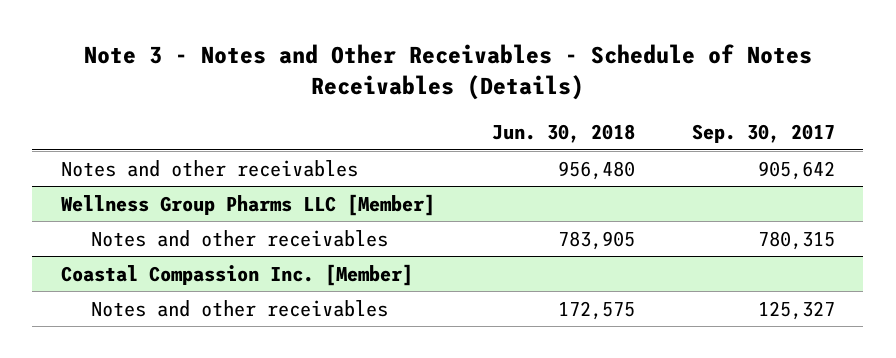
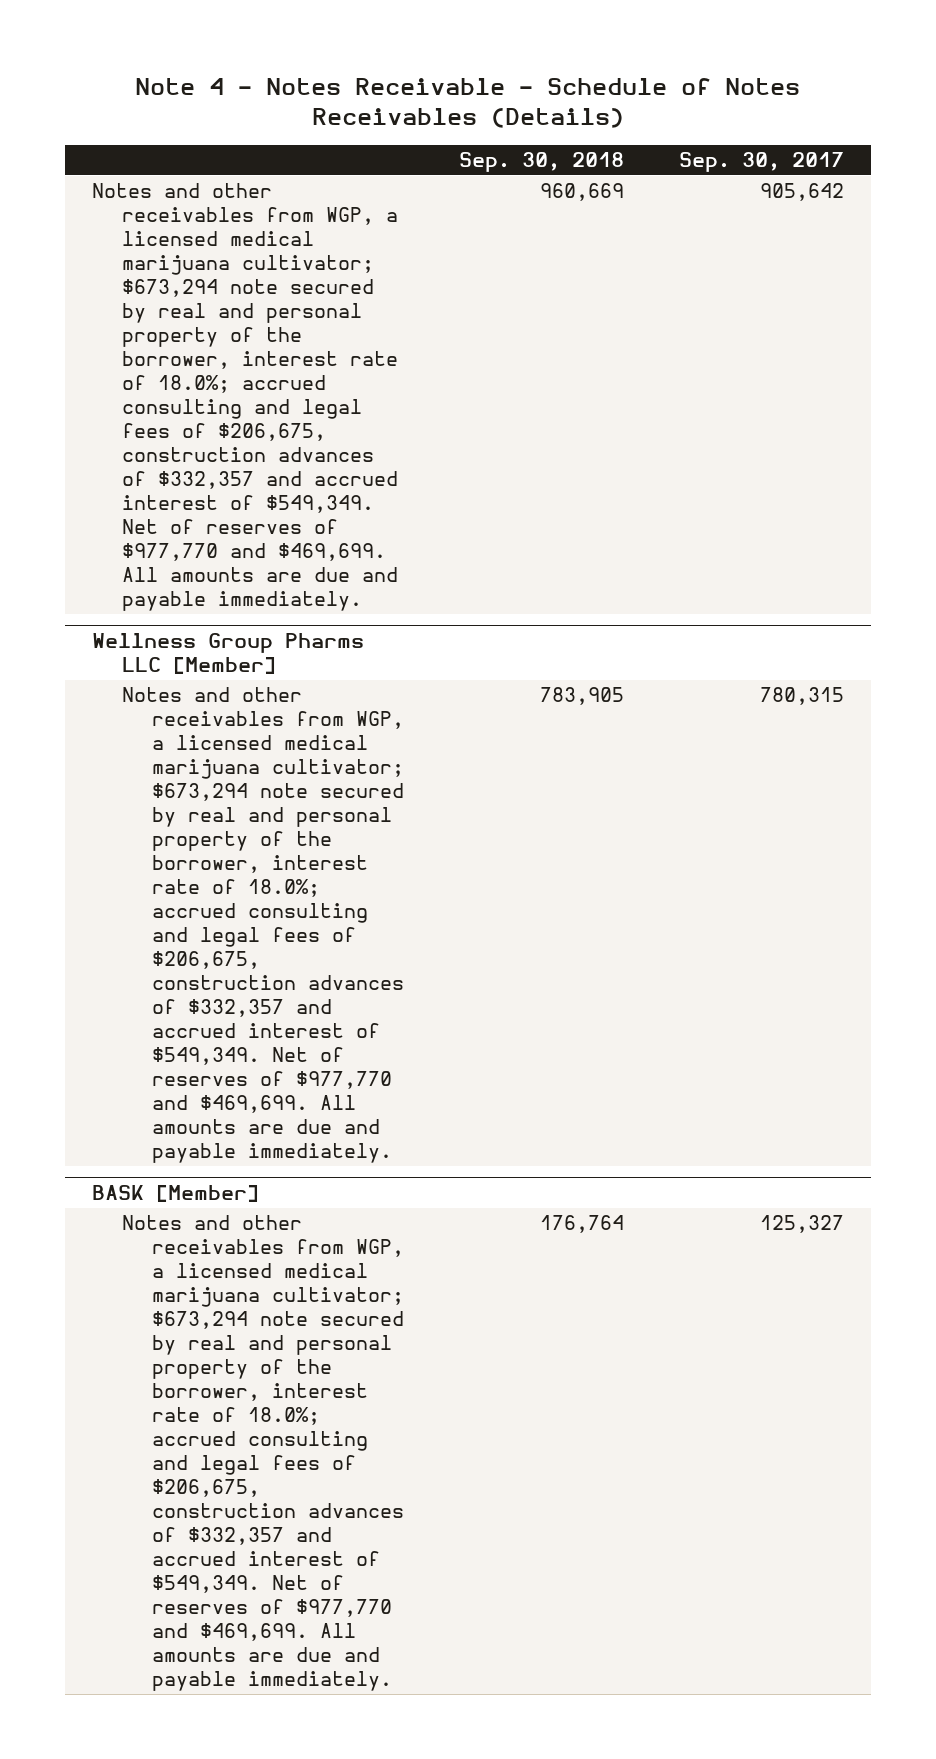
[83,44,812,101] Note 3 - Notes and Other Receivables - Schedule of Notes Receivables (Details) -> [134,77,800,129] Note 4 - Notes Receivable - Schedule of Notes Receivables (Details)
[491,124,635,144] Jun. 30, 2018 -> none
none -> [458,152,624,173] Sep. 30, 2018
[60,159,358,177] Notes and other receivables -> [92,183,399,612] Notes and other receivables from WGP, a licensed medical marijuana cultivator; $673,294 note secured by real and personal property of the borrower, interest rate of 18.0%; accrued consulting and legal fees of $206,675, construction advances of $332,357 and accrued interest of $549,349. Net of reserves of $977,770 and $469,699. All amounts are due and payable immediately.
[60,263,413,286] Coastal Compassion Inc. [Member] -> none
[90,229,388,247] Notes and other receivables -> [122,687,405,1164] Notes and other receivables from WGP, a licensed medical marijuana cultivator; $673,294 note secured by real and personal property of the borrower, interest rate of 18.0%; accrued consulting and legal fees of $206,675, construction advances of $332,357 and accrued interest of $549,349. Net of reserves of $977,770 and $469,699. All amounts are due and payable immediately.
none -> [92,1185,260,1203] BASK [Member]
[90,299,388,317] Notes and other receivables -> [122,1215,405,1692] Notes and other receivables from WGP, a licensed medical marijuana cultivator; $673,294 note secured by real and personal property of the borrower, interest rate of 18.0%; accrued consulting and legal fees of $206,675, construction advances of $332,357 and accrued interest of $549,349. Net of reserves of $977,770 and $469,699. All amounts are due and payable immediately.

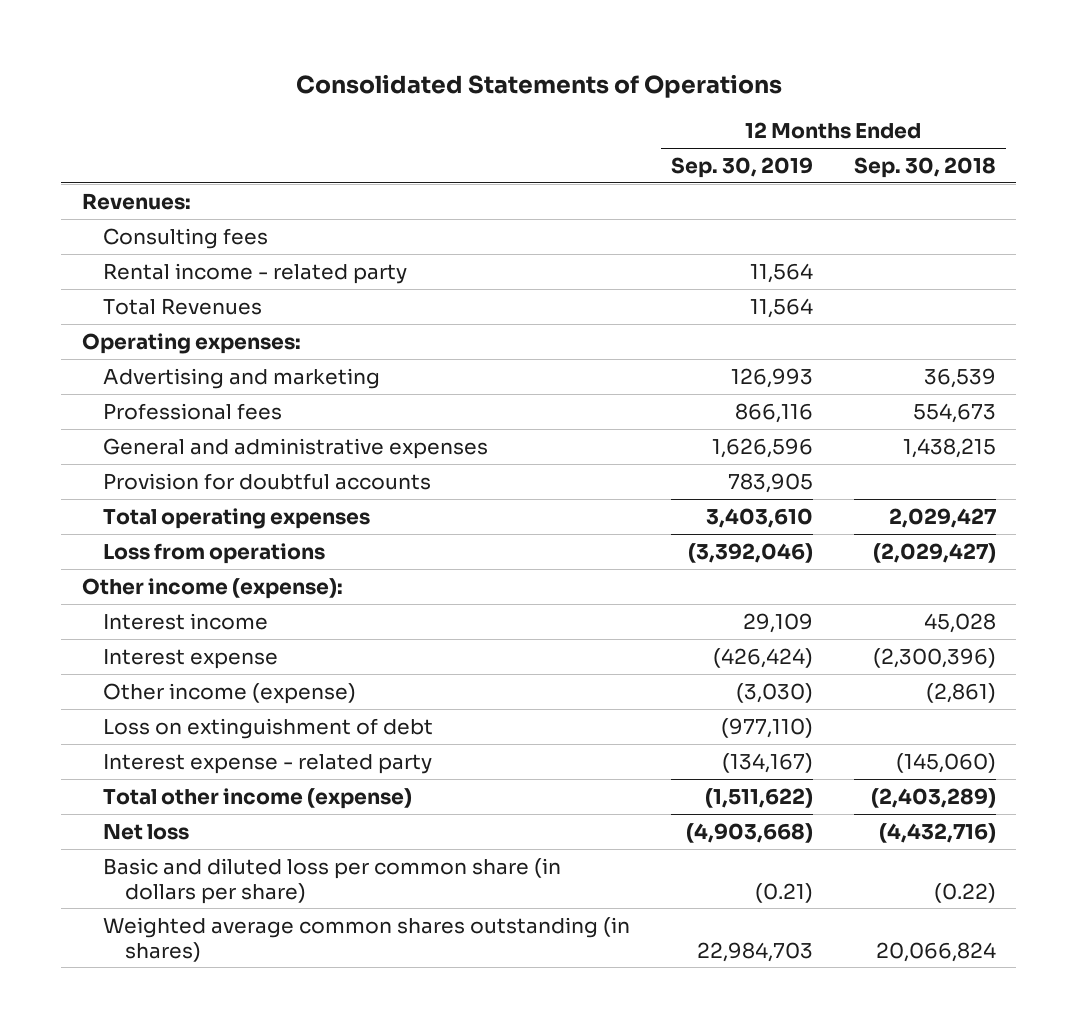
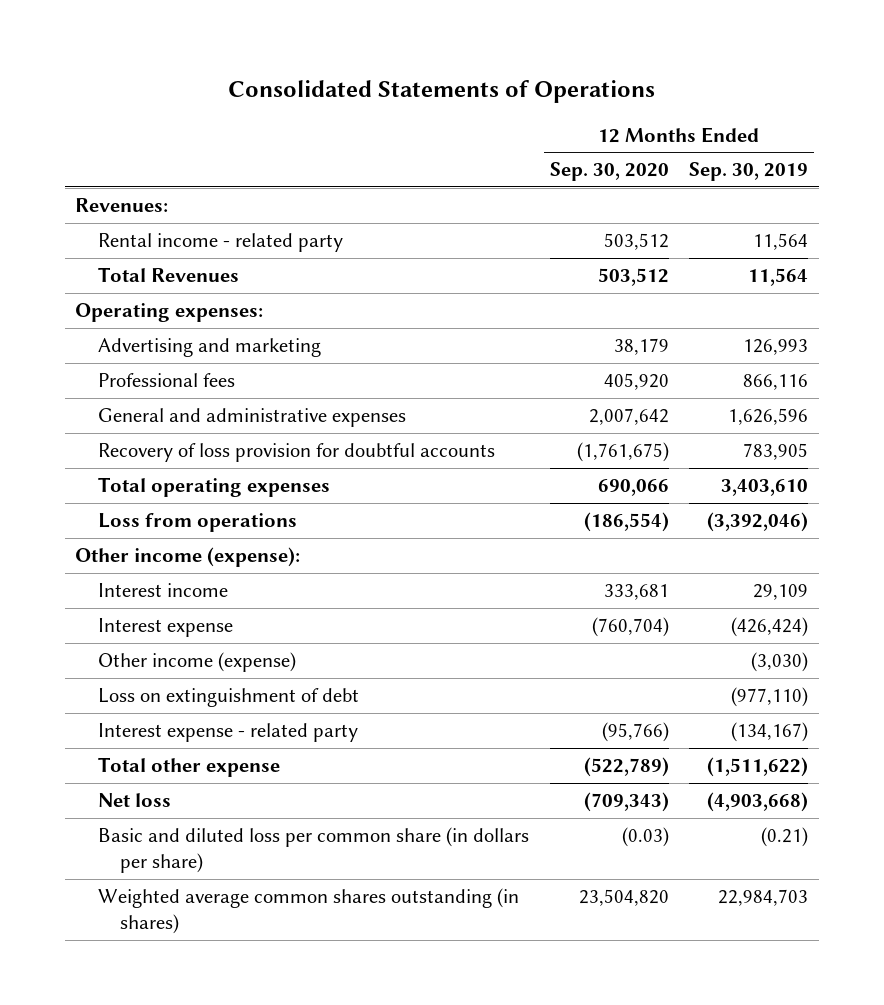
[853,157,996,179] Sep. 30, 2018 -> none
none -> [549,162,669,182] Sep. 30, 2020
[103,227,269,249] Consulting fees -> none
[103,472,432,490] Provision for doubtful accounts -> [97,443,495,463] Recovery of loss provision for doubtful accounts
[103,787,413,809] Total other income (expense) -> [97,757,280,778] Total other expense

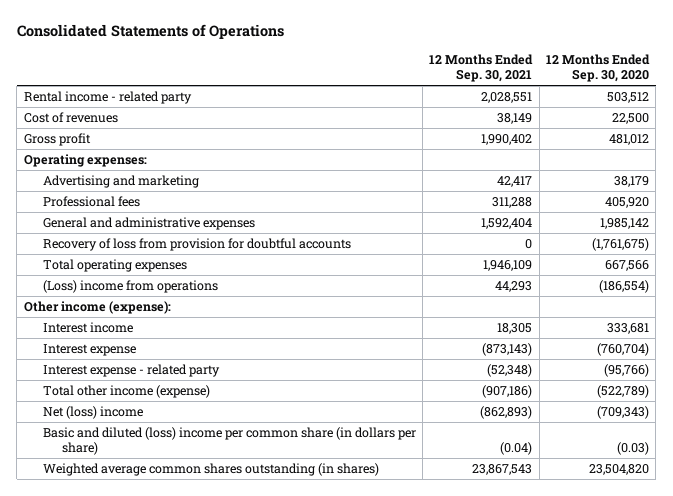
[689,162,809,182] Sep. 30, 2019 -> none
none -> [429,54,534,83] 12 Months Ended Sep. 30, 2021
[75,198,169,213] Revenues: -> none
[97,267,239,283] Total Revenues -> none
none -> [23,112,118,124] Cost of revenues
none -> [23,133,91,147] Gross profit
[588,408,669,426] 2,007,642 -> [600,218,650,230] 1,985,142
[97,443,495,463] Recovery of loss provision for doubtful accounts -> [42,238,351,252] Recovery of loss from provision for doubtful accounts
[597,479,669,497] 690,066 -> [605,260,650,272] 667,566
[97,513,297,533] Loss from operations -> [42,280,218,294] (Loss) income from operations
[97,652,296,673] Other income (expense) -> none
[97,688,359,708] Loss on extinguishment of debt -> none
[97,757,280,778] Total other expense -> [42,385,210,399] Total other income (expense)
[97,793,171,808] Net loss -> [42,406,143,420] Net (loss) income
[97,827,529,874] Basic and diluted loss per common share (in dollars per share) -> [42,427,416,456] Basic and diluted (loss) income per common share (in dollars per share)

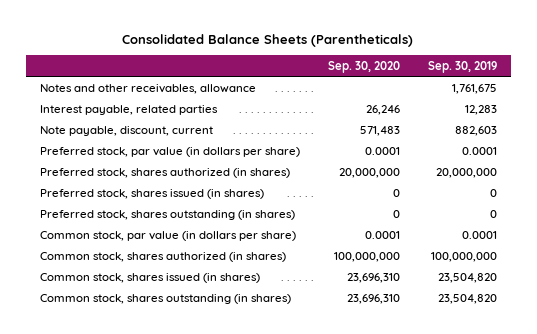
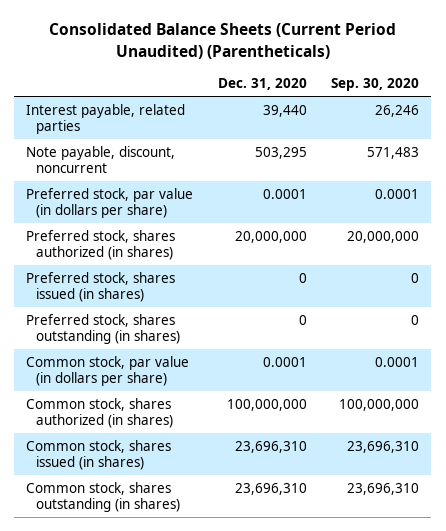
[122,33,414,47] Consolidated Balance Sheets (Parentheticals) -> [48,23,396,59] Consolidated Balance Sheets (Current Period Unaudited) (Parentheticals)
[427,60,497,73] Sep. 30, 2019 -> none
none -> [217,78,307,91] Dec. 31, 2020
[39,83,256,94] Notes and other receivables, allowance -> none
[39,125,213,136] Note payable, discount, current -> [26,145,176,174] Note payable, discount, noncurrent

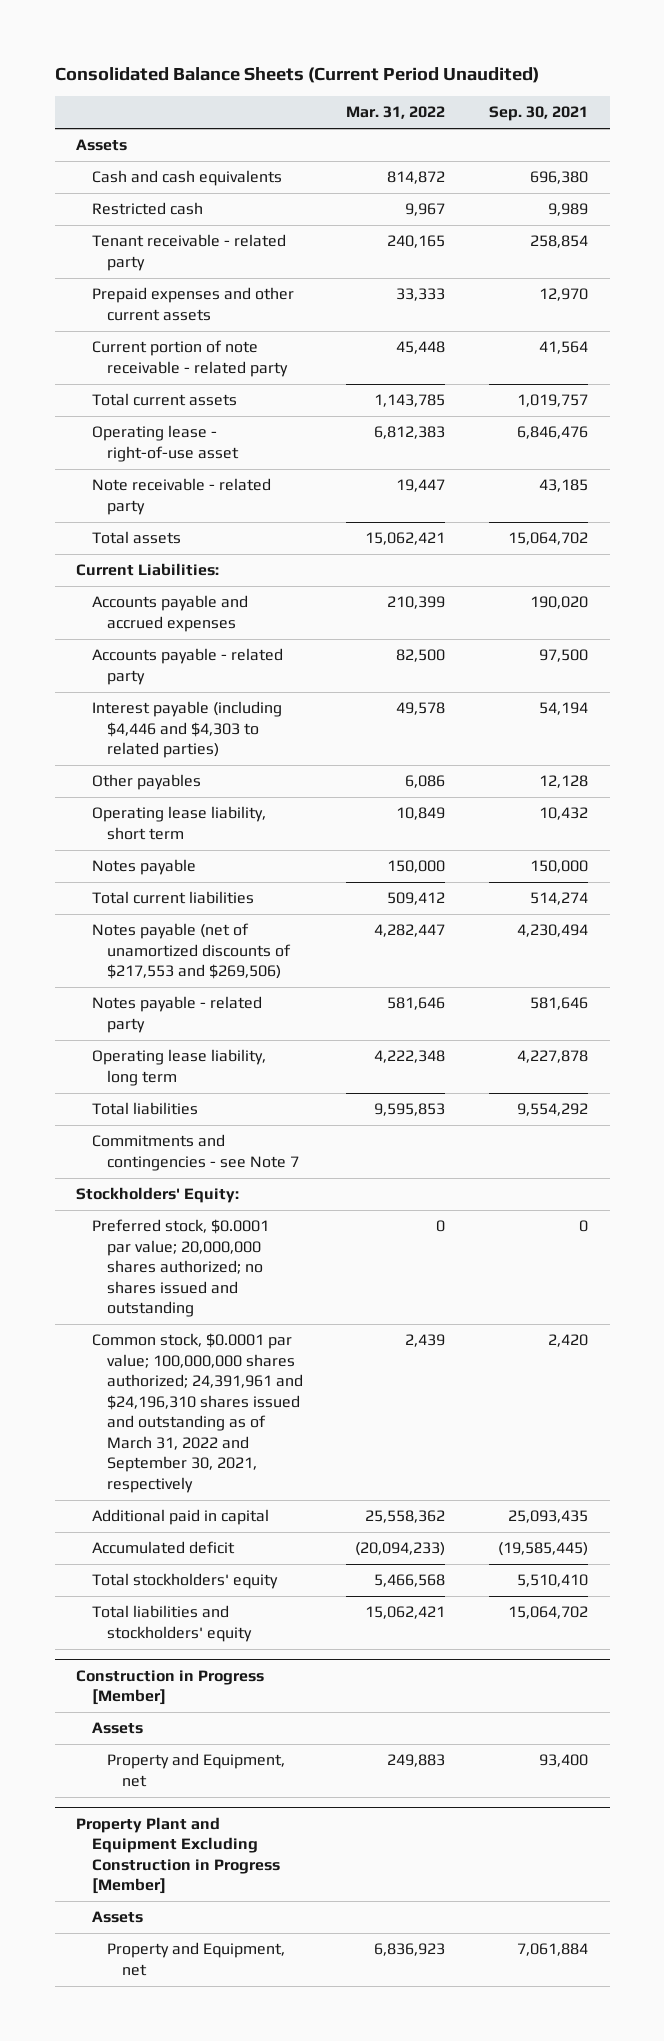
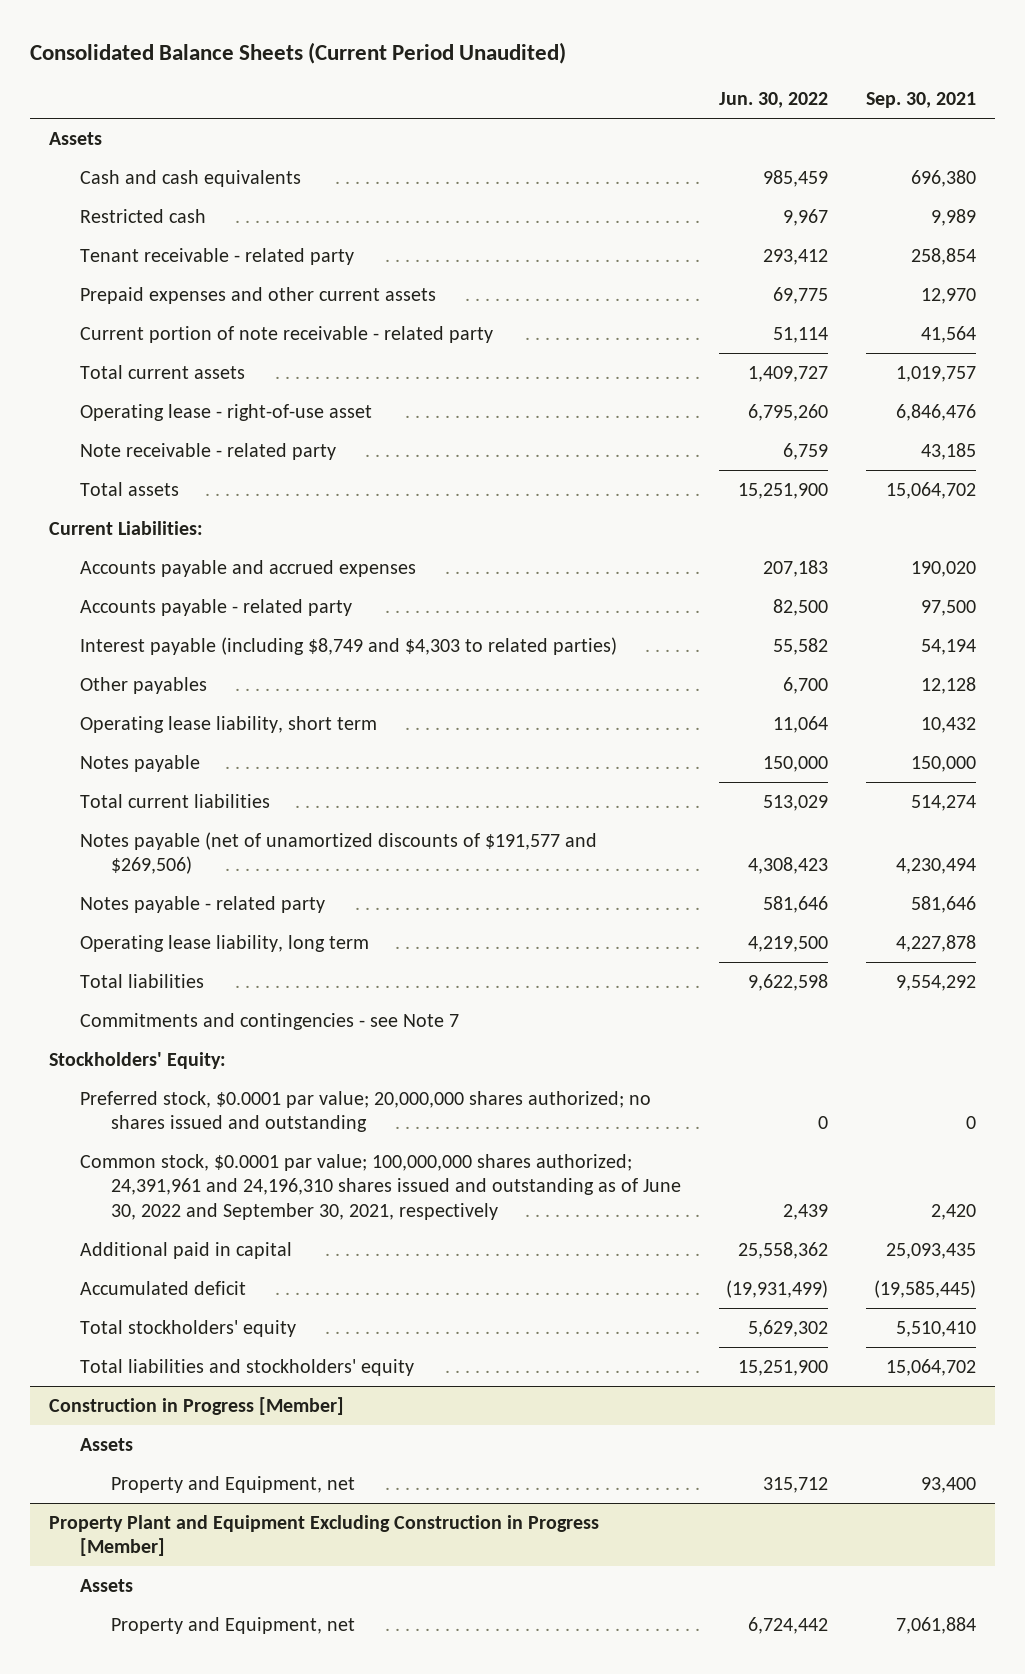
[346,106,446,120] Mar. 31, 2022 -> none
none -> [718,92,828,109] Jun. 30, 2022
[91,701,282,759] Interest payable (including $4,446 and $4,303 to related parties) -> [79,636,617,655] Interest payable (including $8,749 and $4,303 to related parties)
[91,923,291,980] Notes payable (net of unamortized discounts of $217,553 and $269,506) -> [79,831,597,875] Notes payable (net of unamortized discounts of $191,577 and $269,506)
[91,1333,303,1493] Common stock, $0.0001 par value; 100,000,000 shares authorized; 24,391,961 and $24,196,310 shares issued and outstanding as of March 31, 2022 and September 30, 2021, respectively -> [79,1153,681,1220] Common stock, $0.0001 par value; 100,000,000 shares authorized; 24,391,961 and 24,196,310 shares issued and outstanding as of June 30, 2022 and September 30, 2021, respectively

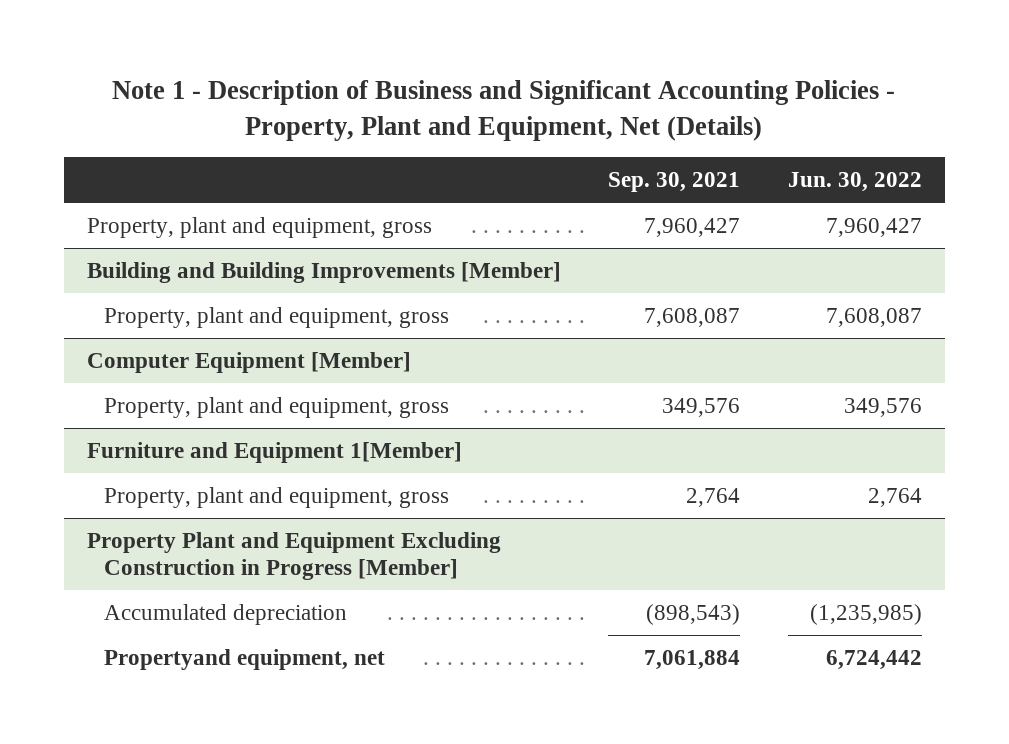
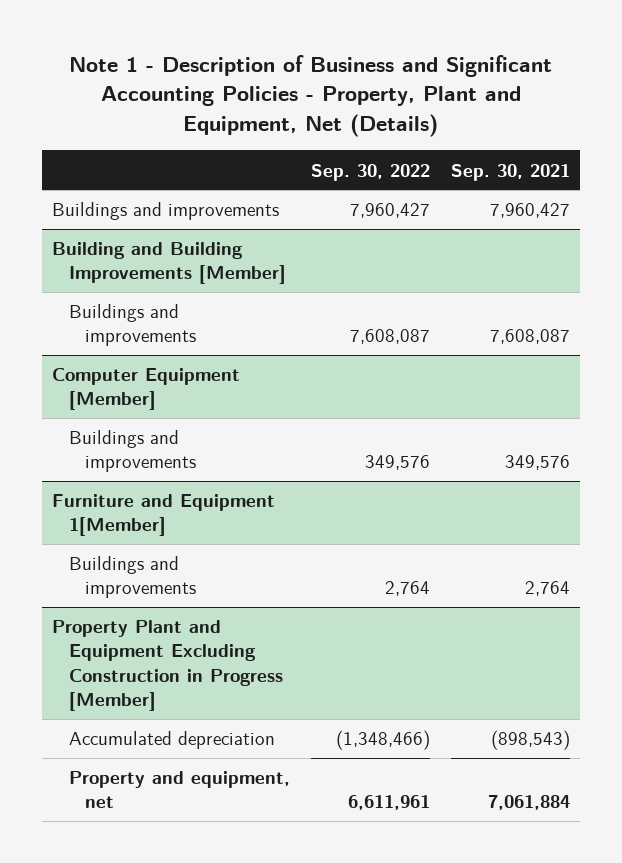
[787,172,922,193] Jun. 30, 2022 -> none
none -> [310,163,430,181] Sep. 30, 2022
[87,216,433,238] Property, plant and equipment, gross -> [52,202,280,221] Buildings and improvements
[104,306,450,328] Property, plant and equipment, gross -> [68,304,196,347] Buildings and improvements
[104,396,450,418] Property, plant and equipment, gross -> [68,430,196,473] Buildings and improvements
[104,486,450,508] Property, plant and equipment, gross -> [68,556,196,599] Buildings and improvements
[104,648,386,670] Propertyand equipment, net -> [68,771,290,809] Property and equipment, net

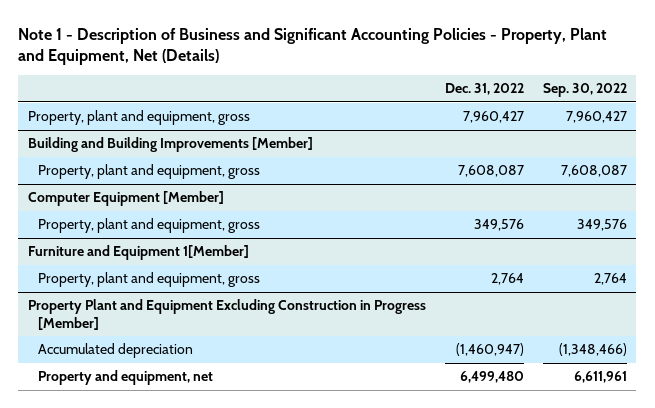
[450,163,570,181] Sep. 30, 2021 -> none
none -> [444,83,524,96] Dec. 31, 2022
[52,202,280,221] Buildings and improvements -> [27,110,250,126] Property, plant and equipment, gross
[68,304,196,347] Buildings and improvements -> [37,164,260,180] Property, plant and equipment, gross
[68,430,196,473] Buildings and improvements -> [37,218,260,234] Property, plant and equipment, gross
[68,556,196,599] Buildings and improvements -> [37,272,260,288] Property, plant and equipment, gross

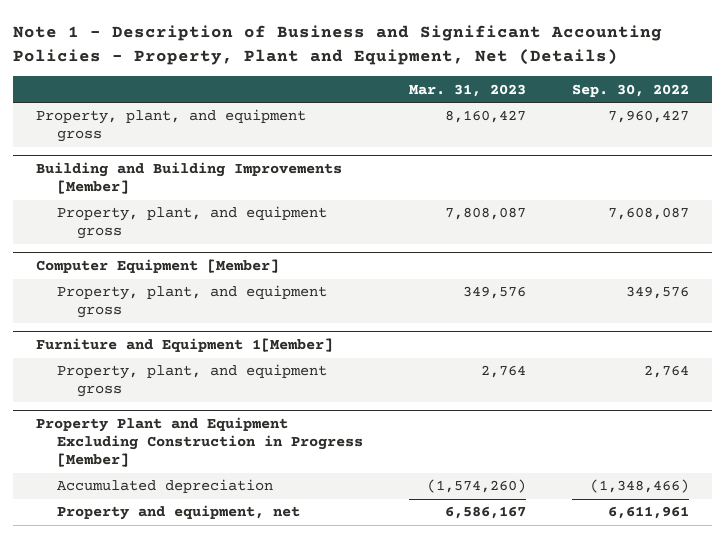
[444,83,524,96] Dec. 31, 2022 -> none
none -> [408,83,526,97] Mar. 31, 2023
[27,110,250,126] Property, plant and equipment, gross -> [36,109,307,143] Property, plant, and equipment gross
[37,164,260,180] Property, plant and equipment, gross -> [56,206,327,240] Property, plant, and equipment gross
[37,218,260,234] Property, plant and equipment, gross -> [56,285,327,319] Property, plant, and equipment gross
[37,272,260,288] Property, plant and equipment, gross -> [56,364,327,398] Property, plant, and equipment gross

